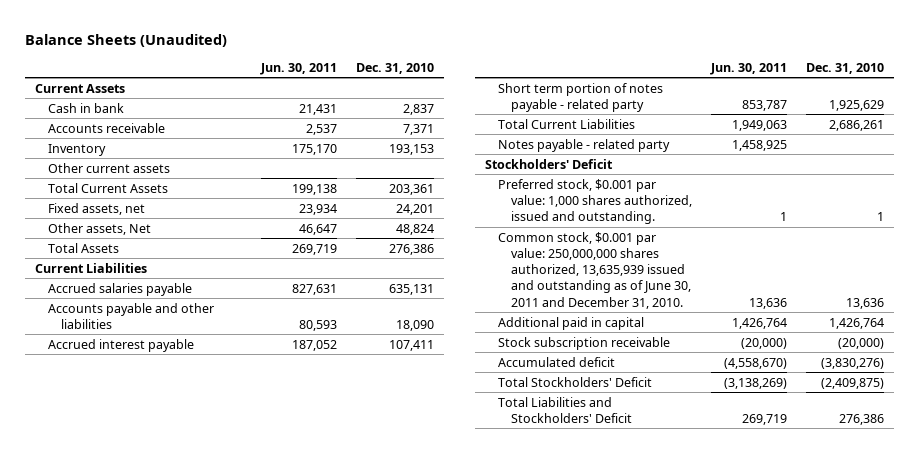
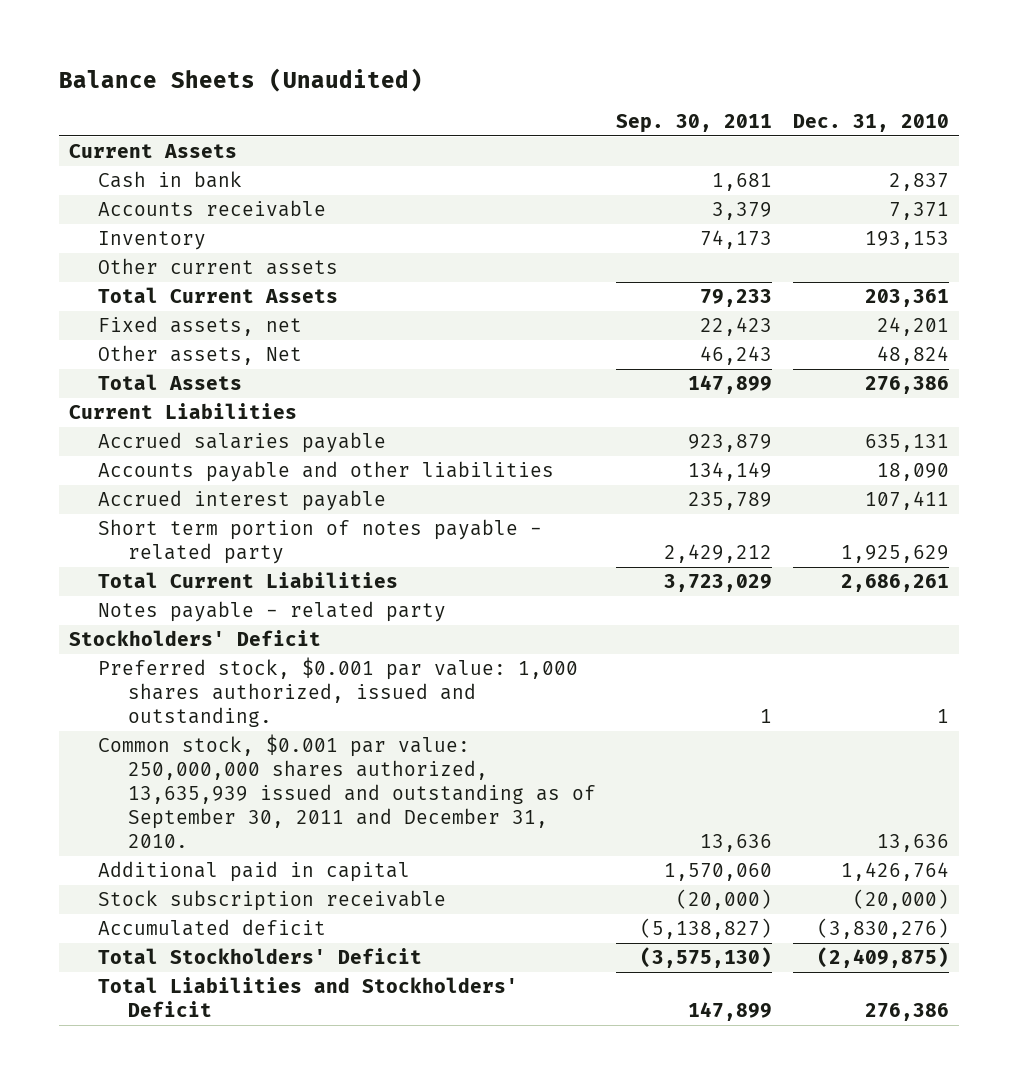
[260,62,338,75] Jun. 30, 2011 -> none
none -> [616,114,773,134] Sep. 30, 2011
[497,231,692,309] Common stock, $0.001 par value: 250,000,000 shares authorized, 13,635,939 issued and outstanding as of June 30, 2011 and December 31, 2010. -> [98,734,596,849] Common stock, $0.001 par value: 250,000,000 shares authorized, 13,635,939 issued and outstanding as of September 30, 2011 and December 31, 2010.

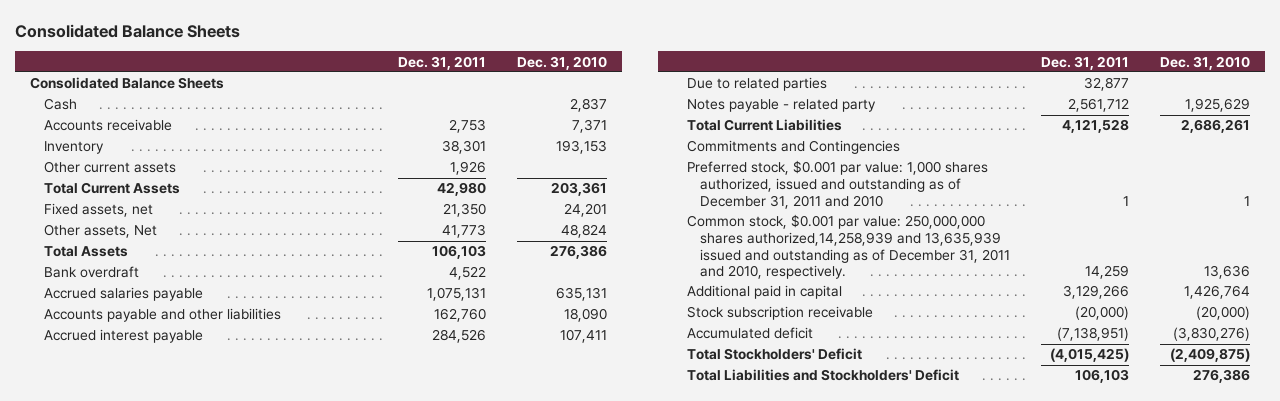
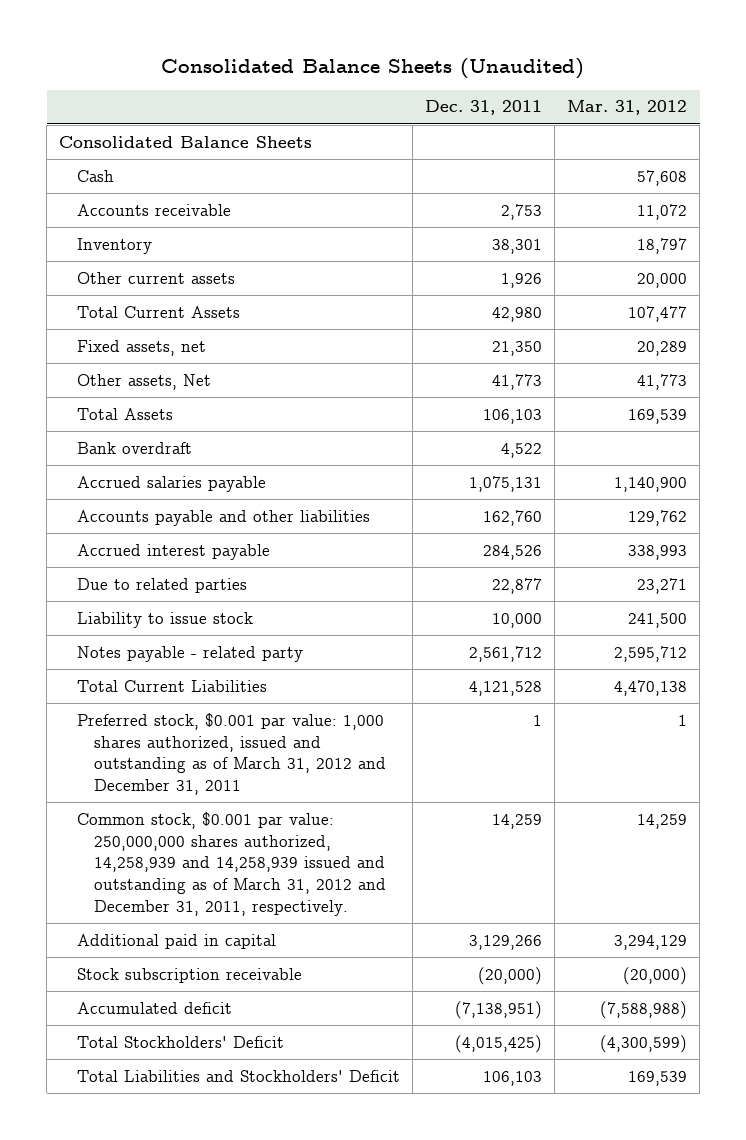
[14,23,240,38] Consolidated Balance Sheets -> [161,57,585,79] Consolidated Balance Sheets (Unaudited)
[516,55,607,70] Dec. 31, 2010 -> none
none -> [567,100,688,116] Mar. 31, 2012
[1083,77,1129,92] 32,877 -> [491,577,542,594] 22,877
none -> [76,611,253,628] Liability to issue stock
[686,140,900,155] Commitments and Contingencies -> none
[686,160,988,209] Preferred stock, $0.001 par value: 1,000 shares authorized, issued and outstanding as of December 31, 2011 and 2010 -> [76,712,387,795] Preferred stock, $0.001 par value: 1,000 shares authorized, issued and outstanding as of March 31, 2012 and December 31, 2011
[686,214,1011,280] Common stock, $0.001 par value: 250,000,000 shares authorized,14,258,939 and 13,635,939 issued and outstanding as of December 31, 2011 and 2010, respectively. -> [76,811,387,916] Common stock, $0.001 par value: 250,000,000 shares authorized, 14,258,939 and 14,258,939 issued and outstanding as of March 31, 2012 and December 31, 2011, respectively.

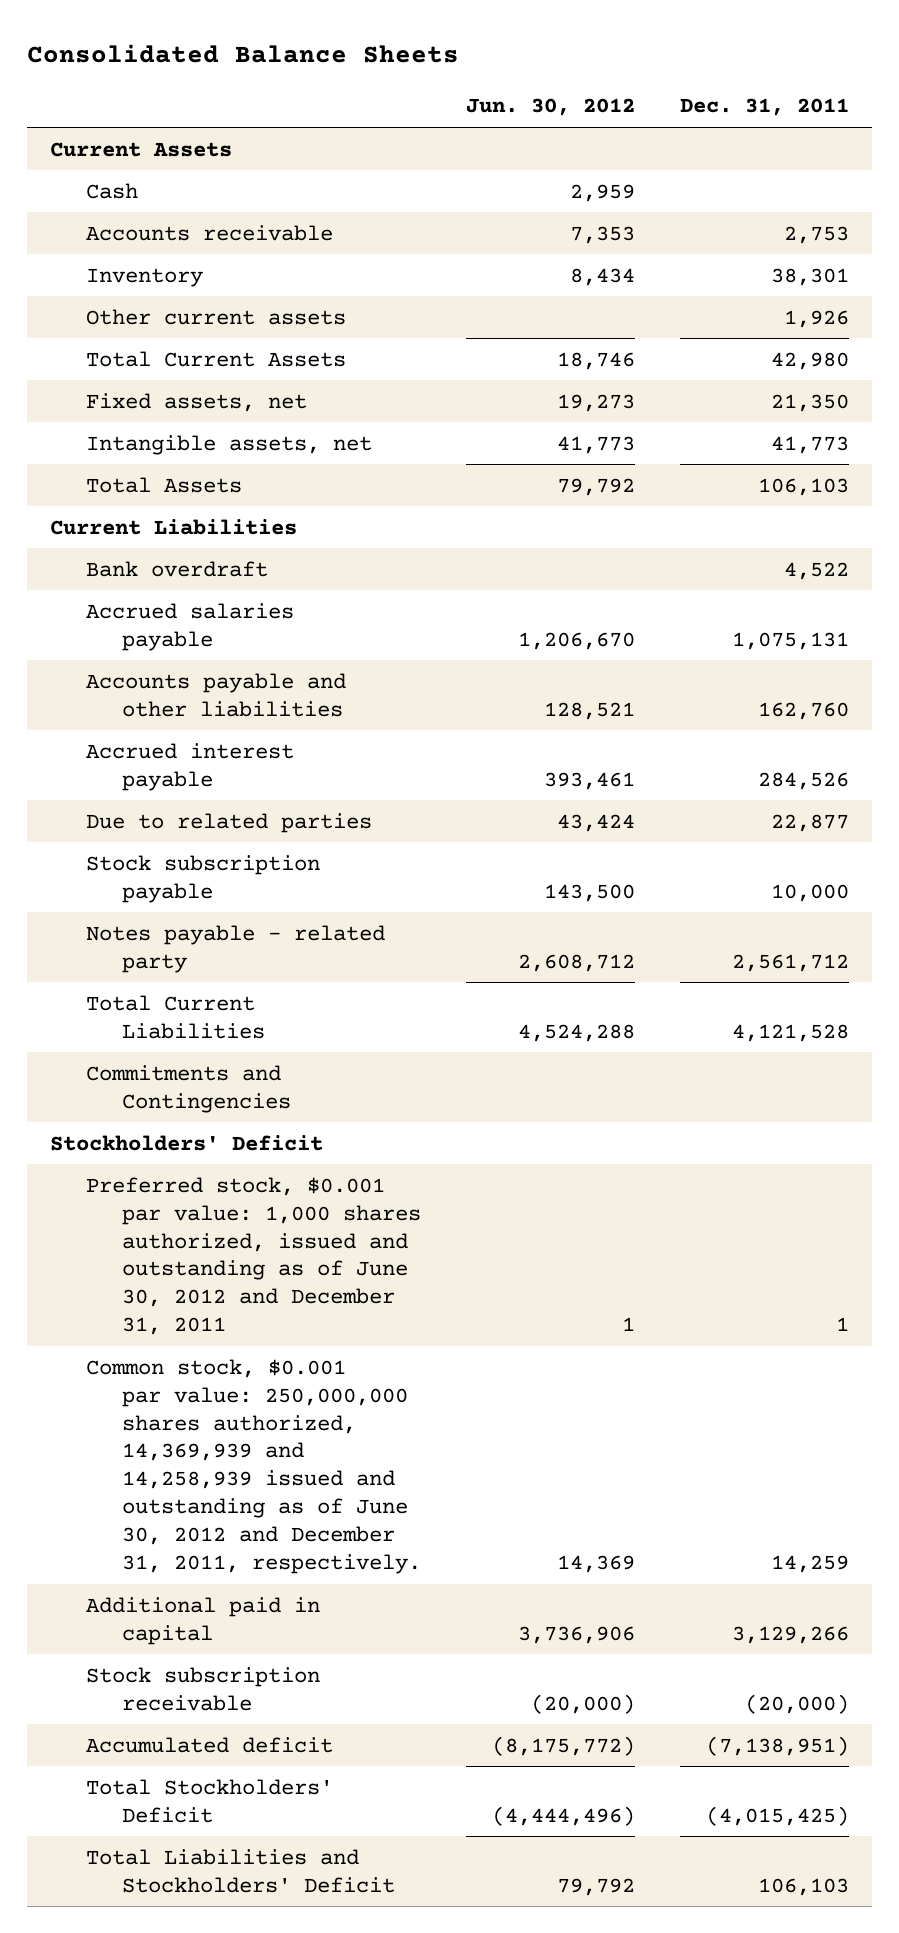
[161,57,585,79] Consolidated Balance Sheets (Unaudited) -> [26,44,459,64] Consolidated Balance Sheets
[567,100,688,116] Mar. 31, 2012 -> none
none -> [465,98,635,117] Jun. 30, 2012
[59,135,313,148] Consolidated Balance Sheets -> none
none -> [49,141,232,157] Current Assets
[76,373,211,390] Other assets, Net -> [85,434,372,455] Intangible assets, net
none -> [49,518,297,535] Current Liabilities
[76,611,253,628] Liability to issue stock -> none
none -> [85,854,320,903] Stock subscription payable
none -> [85,1064,291,1113] Commitments and Contingencies
none -> [49,1134,323,1151] Stockholders' Deficit
[76,712,387,795] Preferred stock, $0.001 par value: 1,000 shares authorized, issued and outstanding as of March 31, 2012 and December 31, 2011 -> [85,1176,421,1336] Preferred stock, $0.001 par value: 1,000 shares authorized, issued and outstanding as of June 30, 2012 and December 31, 2011
[76,811,387,916] Common stock, $0.001 par value: 250,000,000 shares authorized, 14,258,939 and 14,258,939 issued and outstanding as of March 31, 2012 and December 31, 2011, respectively. -> [85,1358,421,1574] Common stock, $0.001 par value: 250,000,000 shares authorized, 14,369,939 and 14,258,939 issued and outstanding as of June 30, 2012 and December 31, 2011, respectively.

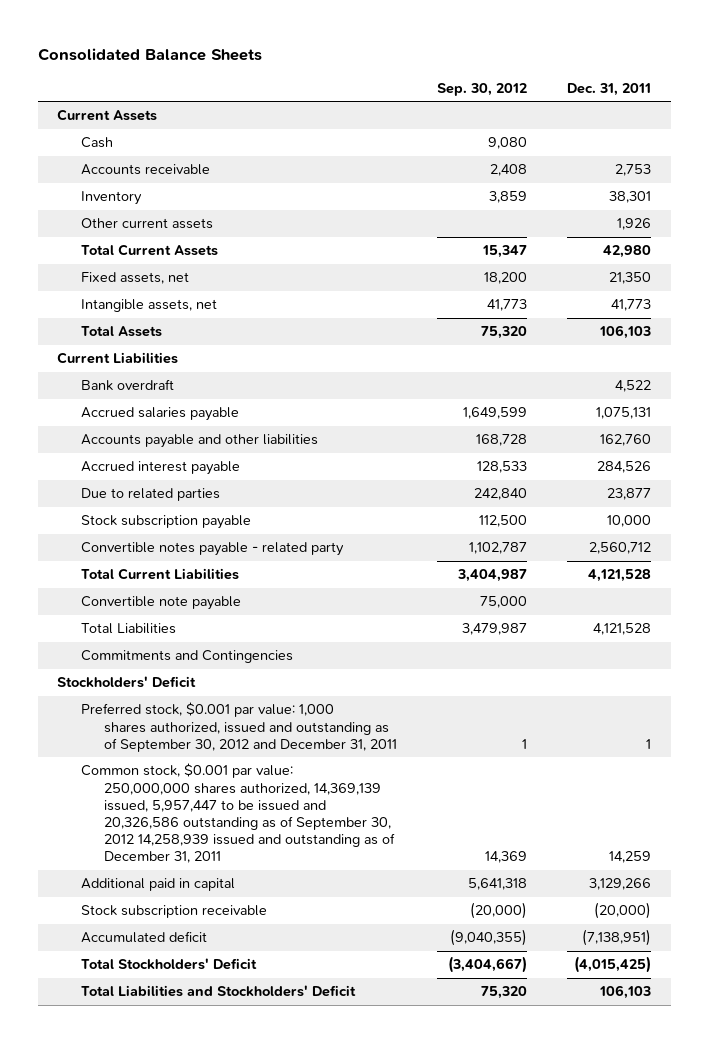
[465,98,635,117] Jun. 30, 2012 -> none
none -> [436,82,527,96] Sep. 30, 2012
[771,813,850,832] 22,877 -> [606,488,651,501] 23,877
[85,924,385,973] Notes payable - related party -> [80,542,344,557] Convertible notes payable - related party
[732,953,850,972] 2,561,712 -> [588,542,651,555] 2,560,712
none -> [80,596,241,611] Convertible note payable
none -> [80,623,176,635] Total Liabilities
[85,1176,421,1336] Preferred stock, $0.001 par value: 1,000 shares authorized, issued and outstanding as of June 30, 2012 and December 31, 2011 -> [80,702,397,752] Preferred stock, $0.001 par value: 1,000 shares authorized, issued and outstanding as of September 30, 2012 and December 31, 2011
[85,1358,421,1574] Common stock, $0.001 par value: 250,000,000 shares authorized, 14,369,939 and 14,258,939 issued and outstanding as of June 30, 2012 and December 31, 2011, respectively. -> [80,763,395,864] Common stock, $0.001 par value: 250,000,000 shares authorized, 14,369,139 issued, 5,957,447 to be issued and 20,326,586 outstanding as of September 30, 2012 14,258,939 issued and outstanding as of December 31, 2011

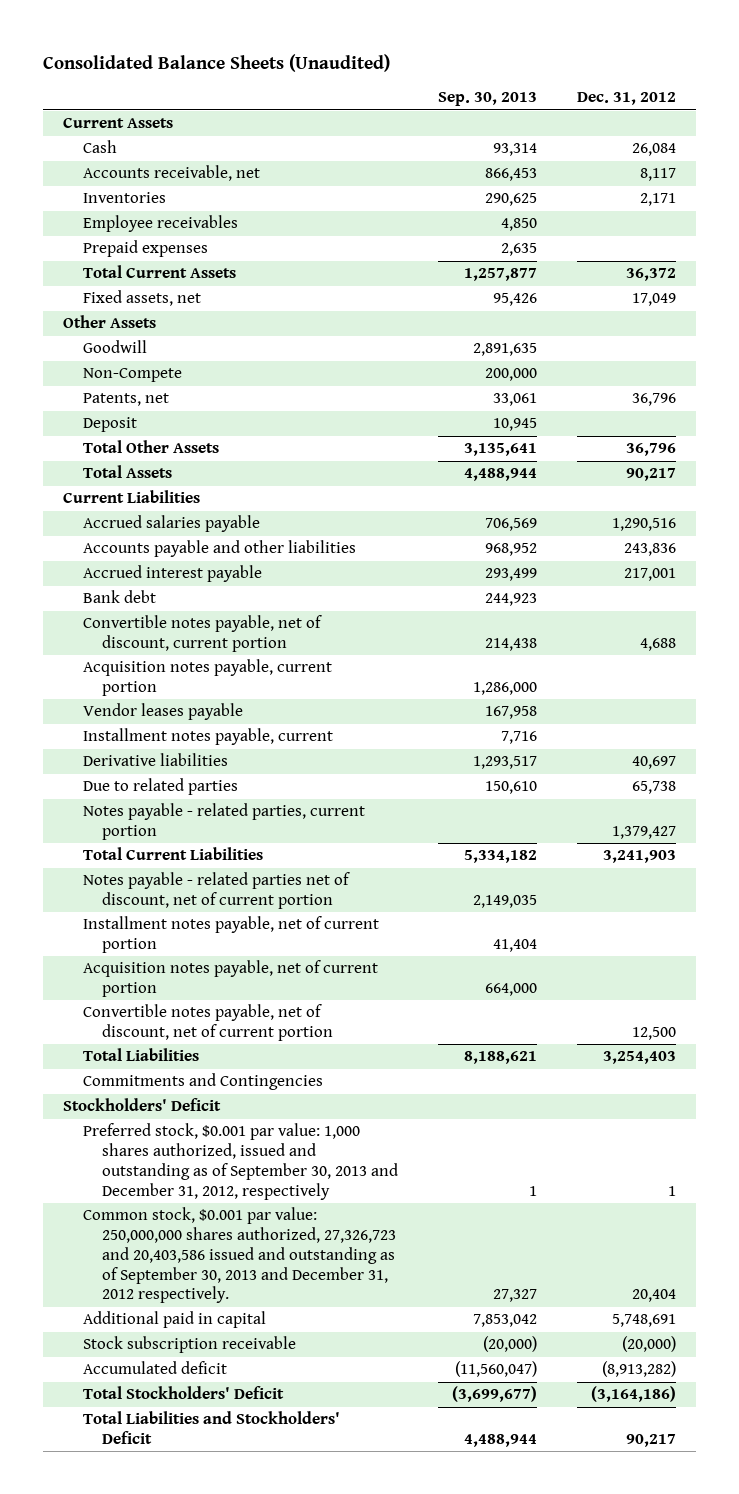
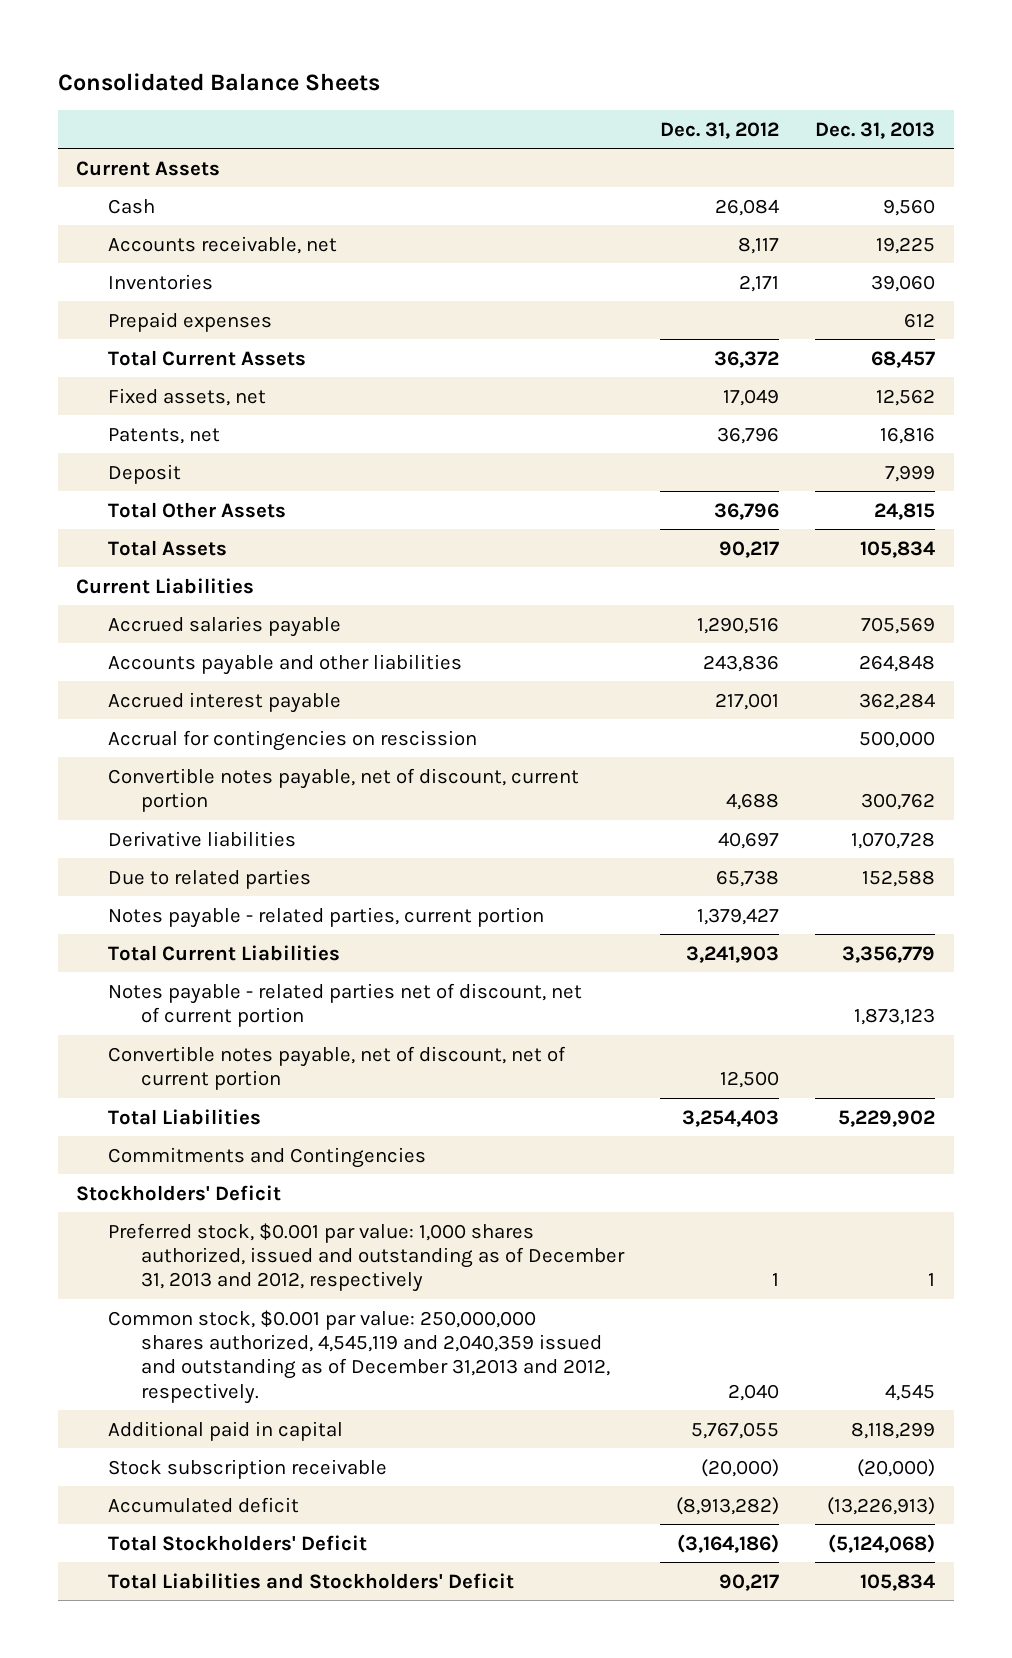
[43,53,391,72] Consolidated Balance Sheets (Unaudited) -> [57,72,380,91] Consolidated Balance Sheets
[437,92,537,107] Sep. 30, 2013 -> none
none -> [815,121,936,139] Dec. 31, 2013
[82,215,238,233] Employee receivables -> none
[63,315,157,329] Other Assets -> none
[82,340,147,354] Goodwill -> none
[82,368,182,383] Non-Compete -> none
[82,590,156,604] Bank debt -> none
none -> [108,729,478,751] Accrual for contingencies on rescission
[82,659,332,697] Acquisition notes payable, current portion -> none
[82,703,243,721] Vendor leases payable -> none
[82,728,333,746] Installment notes payable, current -> none
[82,916,379,954] Installment notes payable, net of current portion -> none
[82,960,378,998] Acquisition notes payable, net of current portion -> none
[82,1123,398,1200] Preferred stock, $0.001 par value: 1,000 shares authorized, issued and outstanding as of September 30, 2013 and December 31, 2012, respectively -> [108,1222,625,1293] Preferred stock, $0.001 par value: 1,000 shares authorized, issued and outstanding as of December 31, 2013 and 2012, respectively
[82,1207,396,1304] Common stock, $0.001 par value: 250,000,000 shares authorized, 27,326,723 and 20,403,586 issued and outstanding as of September 30, 2013 and December 31, 2012 respectively. -> [108,1309,610,1404] Common stock, $0.001 par value: 250,000,000 shares authorized, 4,545,119 and 2,040,359 issued and outstanding as of December 31,2013 and 2012, respectively.
[631,1289,676,1303] 20,404 -> [728,1383,780,1401] 2,040
[611,1314,676,1328] 5,748,691 -> [691,1421,780,1439] 5,767,055

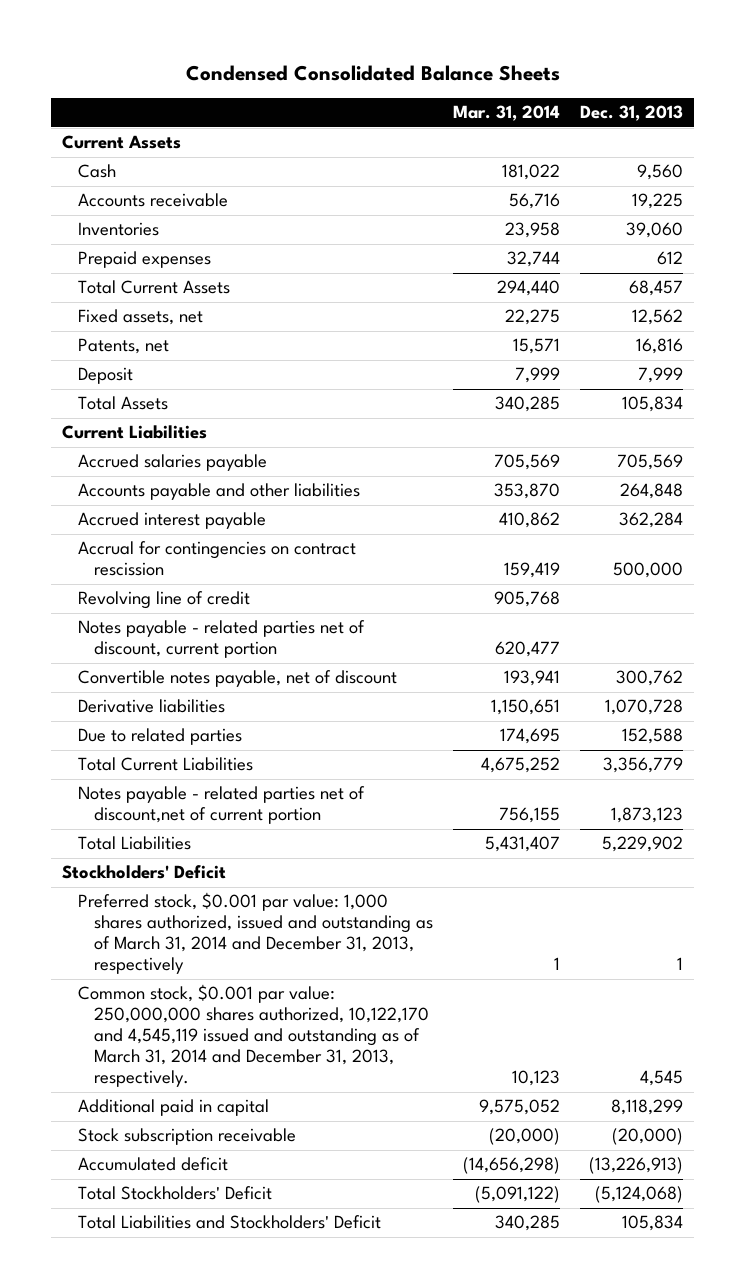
[57,72,380,91] Consolidated Balance Sheets -> [185,64,560,81] Condensed Consolidated Balance Sheets
[660,121,780,139] Dec. 31, 2012 -> none
none -> [453,105,561,122] Mar. 31, 2014
[108,235,338,254] Accounts receivable, net -> [77,193,228,208] Accounts receivable
[108,501,287,518] Total Other Assets -> none
[108,729,478,751] Accrual for contingencies on rescission -> [77,541,356,577] Accrual for contingencies on contract rescission
none -> [77,591,250,610] Revolving line of credit
none -> [77,620,365,659] Notes payable - related parties net of discount, current portion
[108,767,580,812] Convertible notes payable, net of discount, current portion -> [77,670,397,688] Convertible notes payable, net of discount
[108,906,545,928] Notes payable - related parties, current portion -> none
[108,1045,567,1090] Convertible notes payable, net of discount, net of current portion -> none
[108,982,583,1027] Notes payable - related parties net of discount, net of current portion -> [77,786,365,825] Notes payable - related parties net of discount,net of current portion
[108,1146,427,1168] Commitments and Contingencies -> none
[108,1222,625,1293] Preferred stock, $0.001 par value: 1,000 shares authorized, issued and outstanding as of December 31, 2013 and 2012, respectively -> [77,892,433,975] Preferred stock, $0.001 par value: 1,000 shares authorized, issued and outstanding as of March 31, 2014 and December 31, 2013, respectively
[108,1309,610,1404] Common stock, $0.001 par value: 250,000,000 shares authorized, 4,545,119 and 2,040,359 issued and outstanding as of December 31,2013 and 2012, respectively. -> [77,984,429,1088] Common stock, $0.001 par value: 250,000,000 shares authorized, 10,122,170 and 4,545,119 issued and outstanding as of March 31, 2014 and December 31, 2013, respectively.

